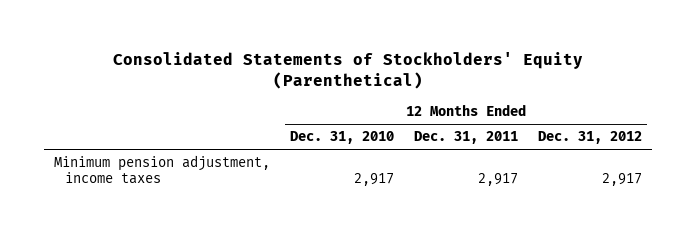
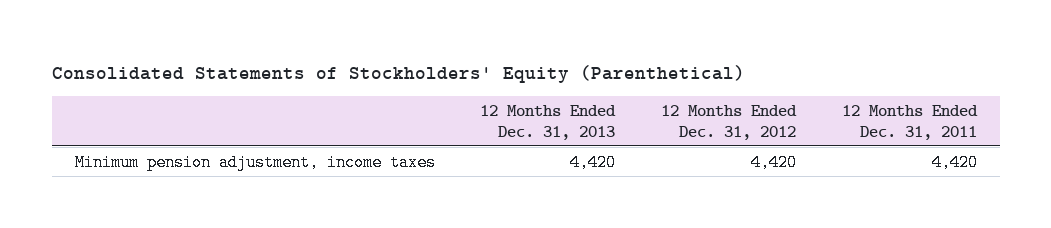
[290,131,395,145] Dec. 31, 2010 -> none
none -> [480,104,617,140] 12 Months Ended Dec. 31, 2013
[477,172,518,186] 2,917 -> [931,153,978,171] 4,420
[601,172,642,186] 2,917 -> [751,153,798,171] 4,420

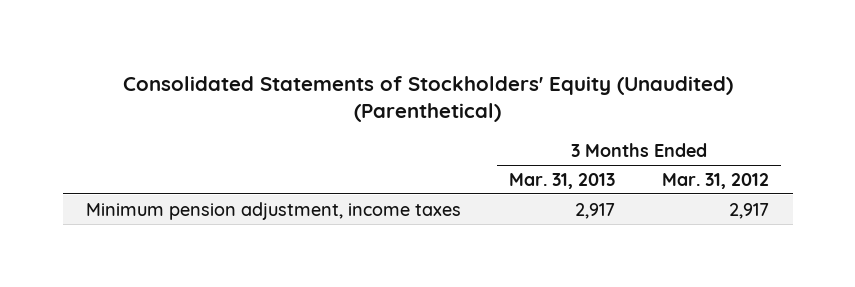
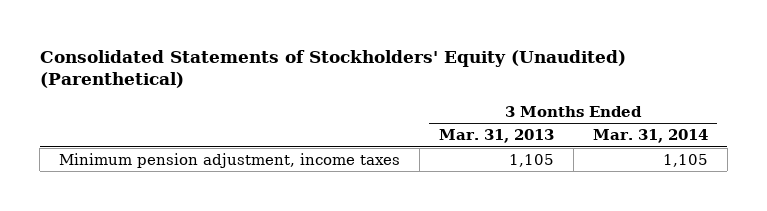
[662,172,770,189] Mar. 31, 2012 -> none
none -> [592,129,708,144] Mar. 31, 2014
[574,202,615,219] 2,917 -> [508,154,554,168] 1,105

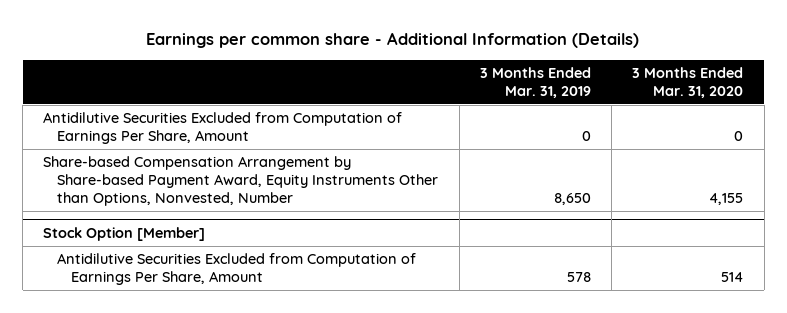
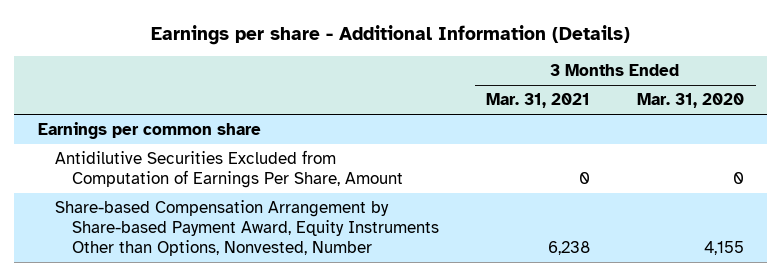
[146,32,640,49] Earnings per common share - Additional Information (Details) -> [150,24,630,45] Earnings per share - Additional Information (Details)
[479,66,591,98] 3 Months Ended Mar. 31, 2019 -> none
none -> [486,93,591,109] Mar. 31, 2021
none -> [37,122,261,140] Earnings per common share
[43,227,206,242] Stock Option [Member] -> none
[57,253,417,286] Antidilutive Securities Excluded from Computation of Earnings Per Share, Amount -> none

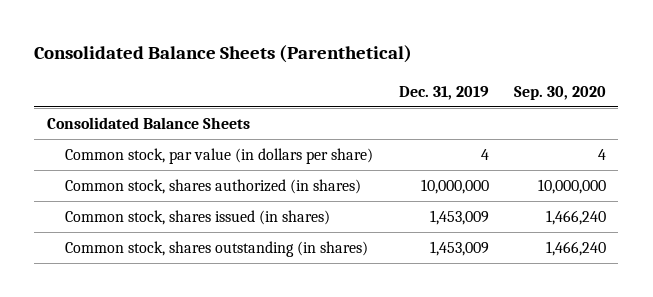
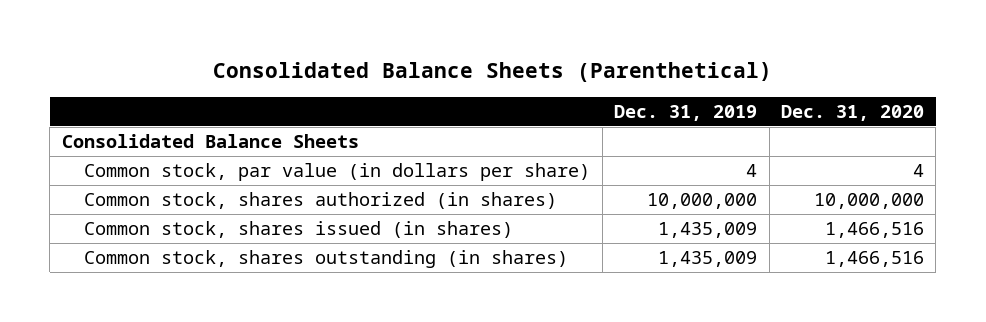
[513,85,606,100] Sep. 30, 2020 -> none
none -> [781,104,925,121] Dec. 31, 2020
[429,210,489,226] 1,453,009 -> [658,222,758,239] 1,435,009
[429,241,489,257] 1,453,009 -> [658,251,758,268] 1,435,009

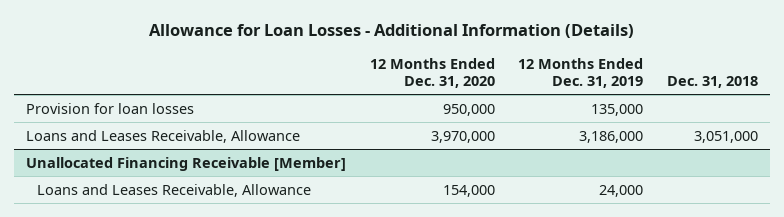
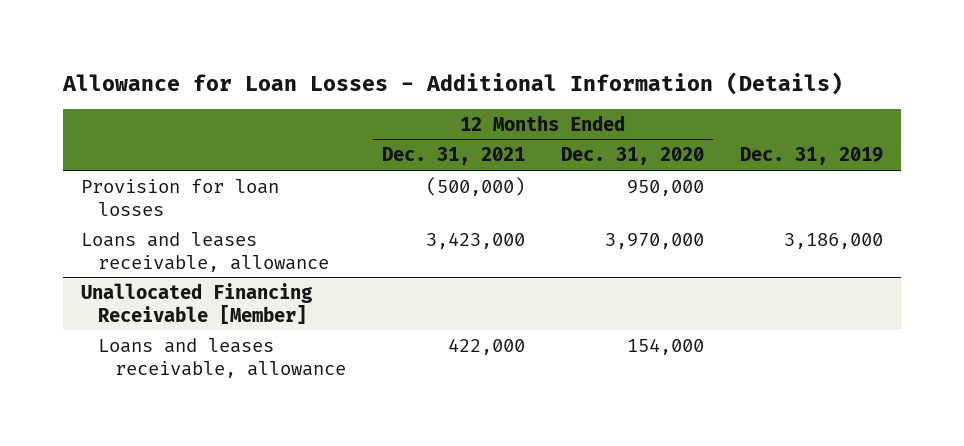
[518,58,644,88] 12 Months Ended Dec. 31, 2019 -> none
[667,75,759,88] Dec. 31, 2018 -> none
none -> [382,147,526,166] Dec. 31, 2021
none -> [740,147,884,166] Dec. 31, 2019
[25,129,300,143] Loans and Leases Receivable, Allowance -> [80,231,329,272] Loans and leases receivable, allowance
[36,183,311,197] Loans and Leases Receivable, Allowance -> [97,337,347,378] Loans and leases receivable, allowance

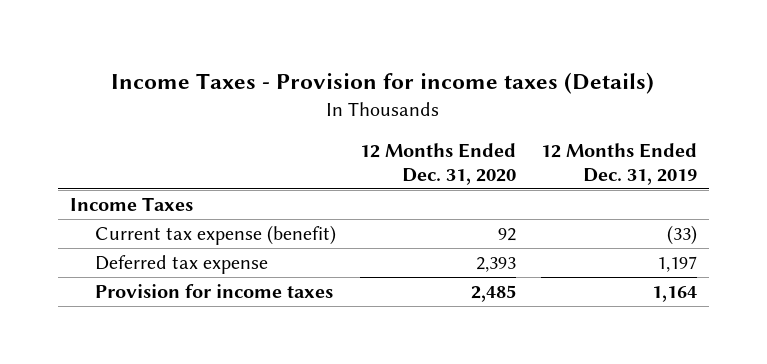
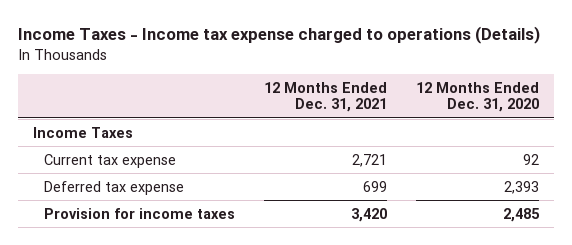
[111,71,655,94] Income Taxes - Provision for income taxes (Details) -> [18,26,541,45] Income Taxes - Income tax expense charged to operations (Details)
[540,143,697,185] 12 Months Ended Dec. 31, 2019 -> none
none -> [264,81,388,113] 12 Months Ended Dec. 31, 2021
[94,225,336,246] Current tax expense (benefit) -> [43,153,176,168] Current tax expense

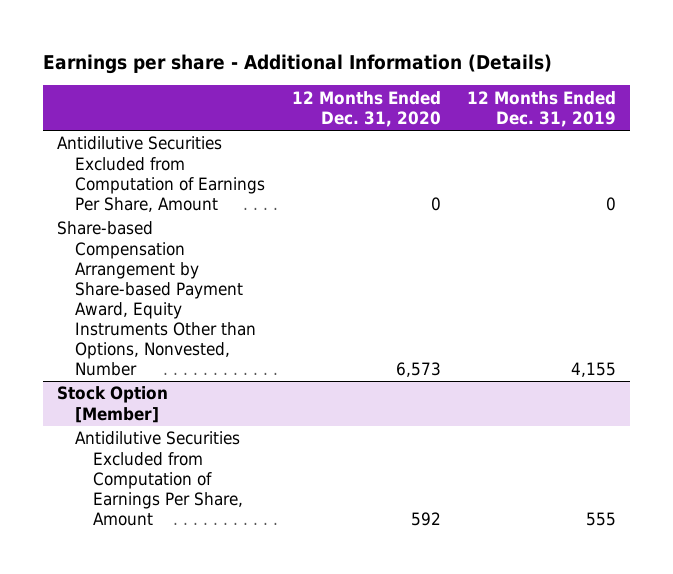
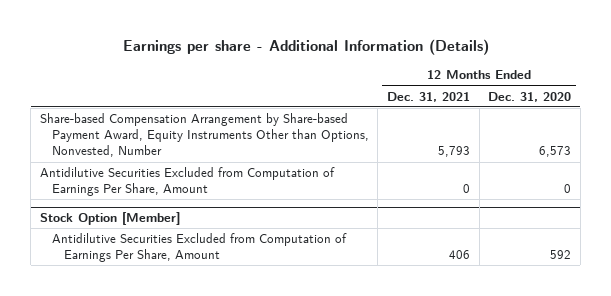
[467,90,617,127] 12 Months Ended Dec. 31, 2019 -> none
none -> [386,91,470,102] Dec. 31, 2021
[56,136,265,212] Antidilutive Securities Excluded from Computation of Earnings Per Share, Amount -> [40,167,336,197] Antidilutive Securities Excluded from Computation of Earnings Per Share, Amount

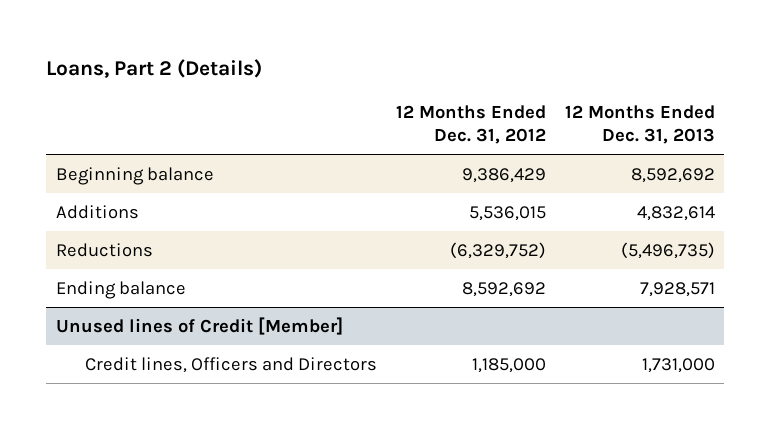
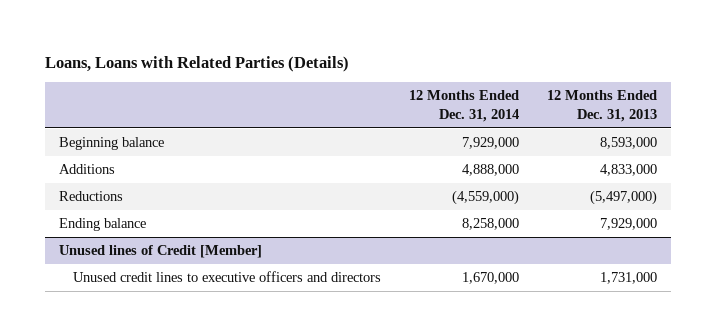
[46,58,263,78] Loans, Part 2 (Details) -> [45,55,350,72] Loans, Loans with Related Parties (Details)
[396,104,547,145] 12 Months Ended Dec. 31, 2012 -> none
none -> [409,90,520,123] 12 Months Ended Dec. 31, 2014
[630,167,715,183] 8,592,692 -> [600,137,658,150] 8,593,000
[636,205,715,221] 4,832,614 -> [600,164,658,177] 4,833,000
[620,241,715,259] (5,496,735) -> [590,190,658,206] (5,497,000)
[639,281,715,297] 7,928,571 -> [600,218,658,231] 7,929,000
[85,356,378,373] Credit lines, Officers and Directors -> [73,271,382,283] Unused credit lines to executive officers and directors

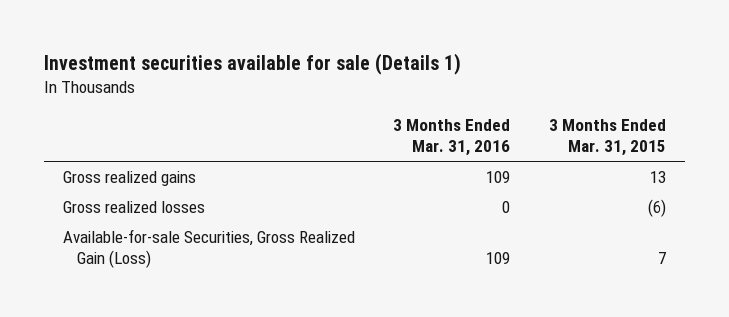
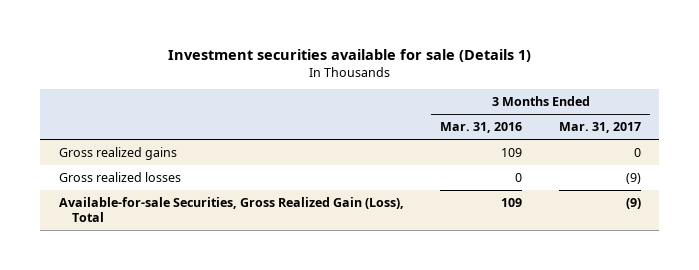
[549,118,667,157] 3 Months Ended Mar. 31, 2015 -> none
none -> [558,122,641,134] Mar. 31, 2017
[62,228,355,269] Available-for-sale Securities, Gross Realized Gain (Loss) -> [58,197,404,223] Available-for-sale Securities, Gross Realized Gain (Loss), Total

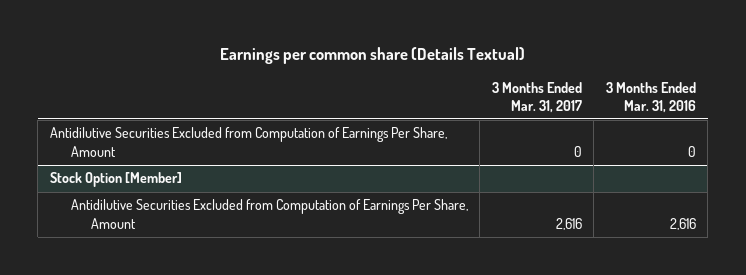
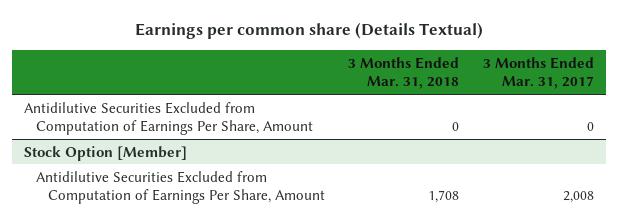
[605,81,696,113] 3 Months Ended Mar. 31, 2016 -> none
none -> [348,56,460,90] 3 Months Ended Mar. 31, 2018
[555,217,582,230] 2,616 -> [562,191,594,204] 2,008

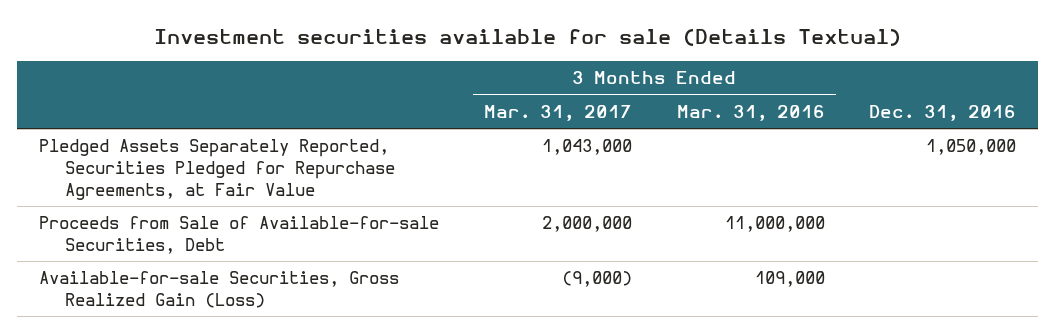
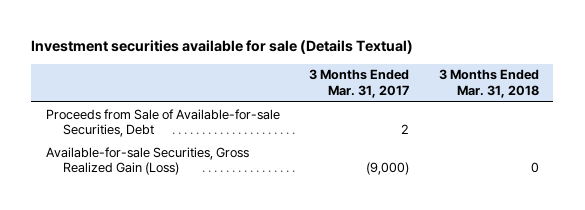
[676,104,825,121] Mar. 31, 2016 -> none
[869,104,1017,121] Dec. 31, 2016 -> none
none -> [438,69,539,99] 3 Months Ended Mar. 31, 2018
[39,139,396,200] Pledged Assets Separately Reported, Securities Pledged for Repurchase Agreements, at Fair Value -> none
[541,216,632,233] 2,000,000 -> [401,124,410,135] 2

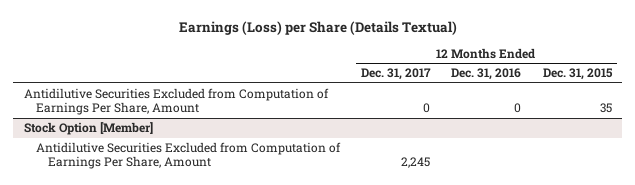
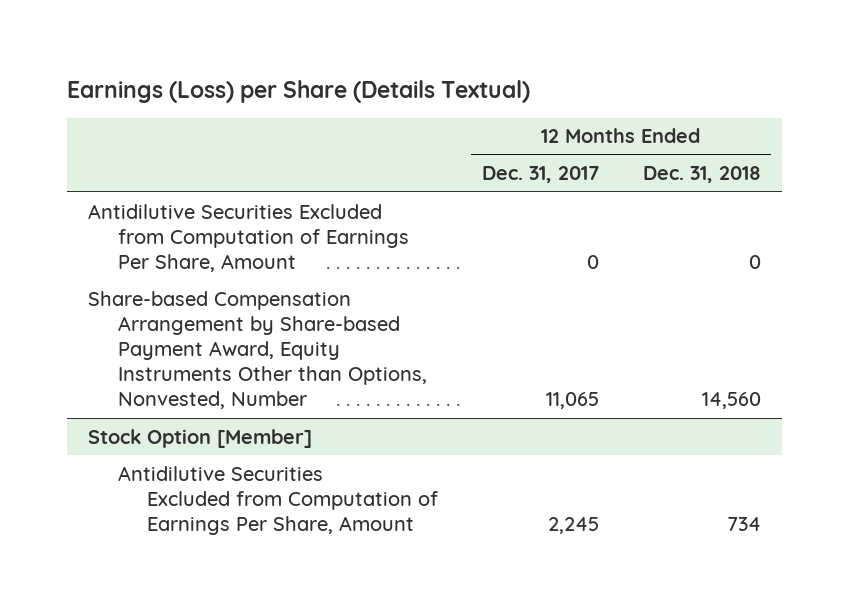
[451,68,522,81] Dec. 31, 2016 -> none
[542,68,613,81] Dec. 31, 2015 -> none
none -> [642,166,761,184] Dec. 31, 2018
none -> [88,290,427,410] Share-based Compensation Arrangement by Share-based Payment Award, Equity Instruments Other than Options, Nonvested, Number

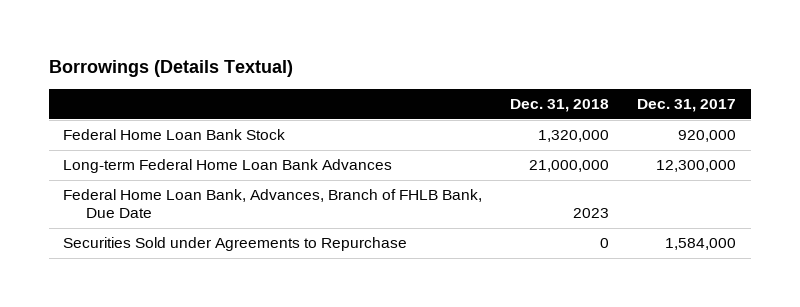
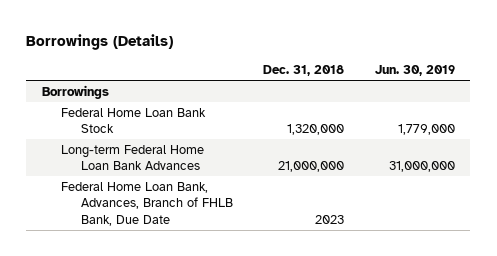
[49,60,294,78] Borrowings (Details Textual) -> [26,34,174,51] Borrowings (Details)
[637,99,737,113] Dec. 31, 2017 -> none
none -> [374,65,455,77] Jun. 30, 2019
none -> [41,84,109,99] Borrowings
[63,237,408,252] Securities Sold under Agreements to Repurchase -> none

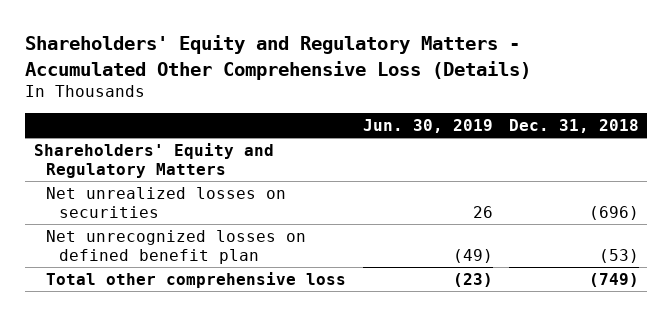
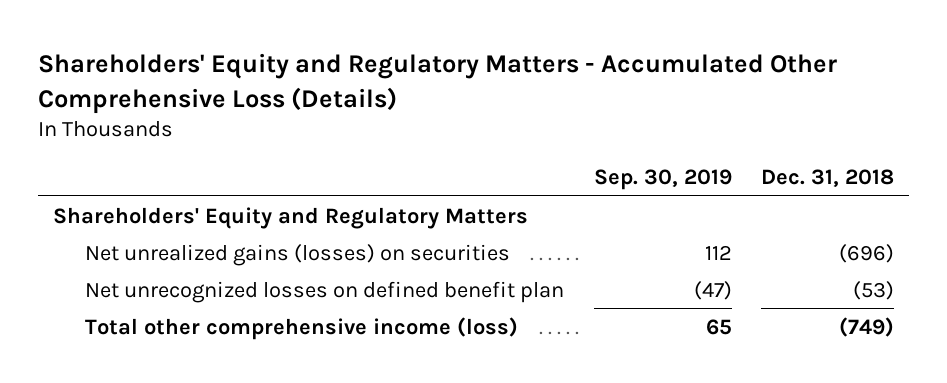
[362,119,493,134] Jun. 30, 2019 -> none
none -> [593,169,732,191] Sep. 30, 2019
[46,186,287,218] Net unrealized losses on securities -> [85,243,511,266] Net unrealized gains (losses) on securities
[46,271,347,288] Total other comprehensive loss -> [85,316,519,340] Total other comprehensive income (loss)

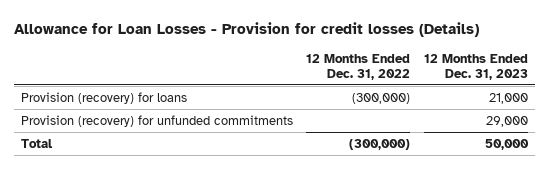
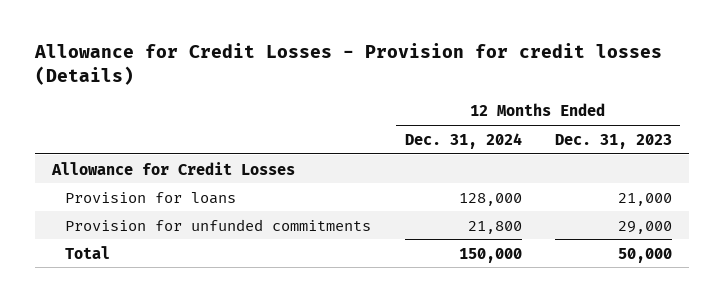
[14,22,480,38] Allowance for Loan Losses - Provision for credit losses (Details) -> [33,43,662,85] Allowance for Credit Losses - Provision for credit losses (Details)
[306,53,411,80] 12 Months Ended Dec. 31, 2022 -> none
none -> [404,132,522,149] Dec. 31, 2024
none -> [50,161,295,175] Allowance for Credit Losses
[20,91,187,104] Provision (recovery) for loans -> [65,191,237,204] Provision for loans
[20,114,293,127] Provision (recovery) for unfunded commitments -> [65,218,372,231] Provision for unfunded commitments

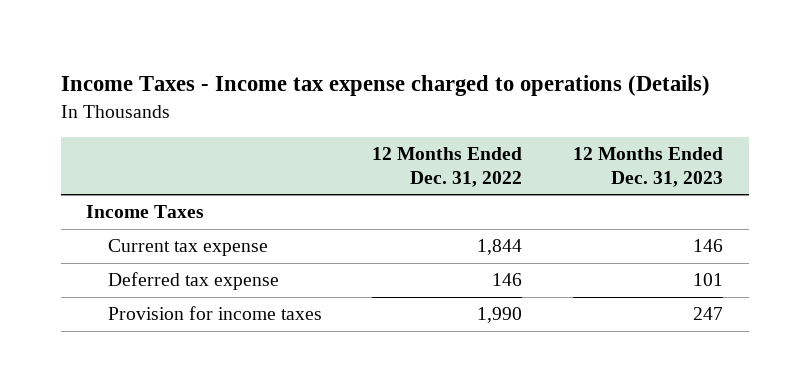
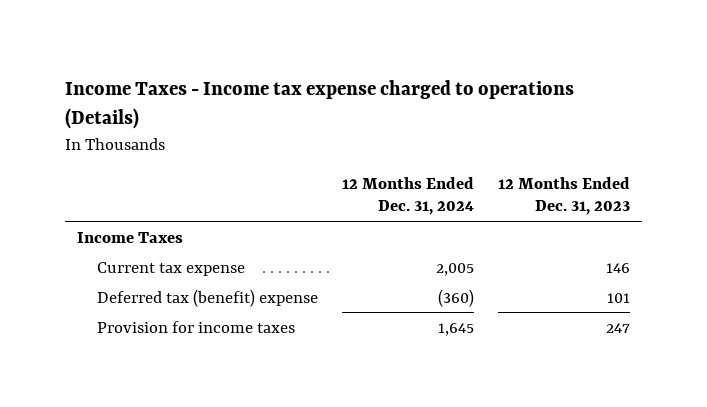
[372,147,523,187] 12 Months Ended Dec. 31, 2022 -> none
none -> [342,177,475,216] 12 Months Ended Dec. 31, 2024
[107,272,279,291] Deferred tax expense -> [97,288,319,307] Deferred tax (benefit) expense

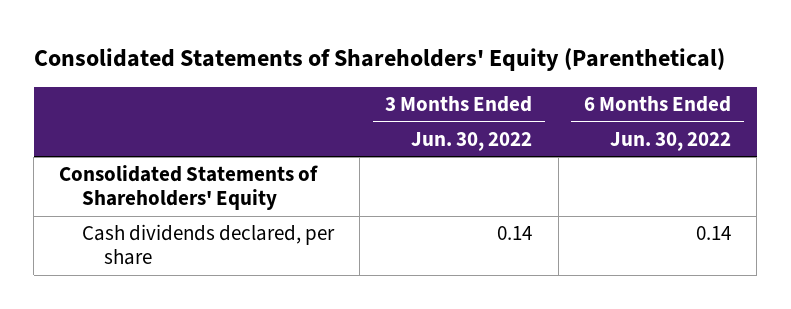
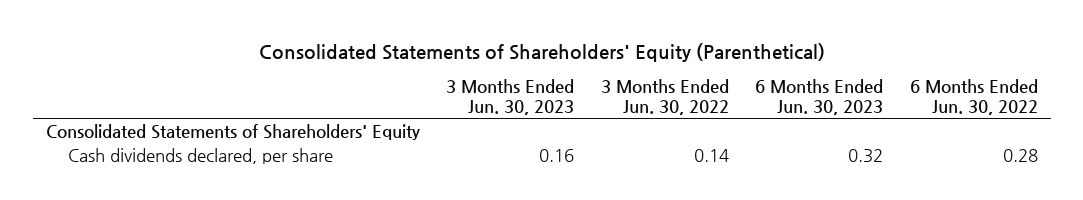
none -> [446,79,575,115] 3 Months Ended Jun. 30, 2023
none -> [755,79,884,115] 6 Months Ended Jun. 30, 2023
[696,226,732,241] 0.14 -> [1002,148,1038,162] 0.28

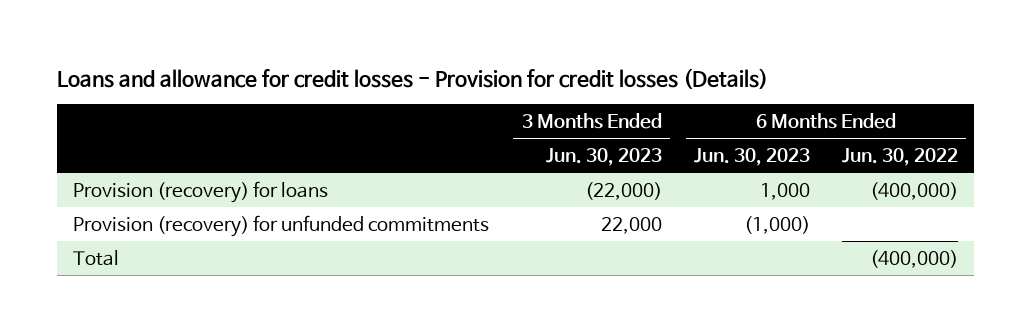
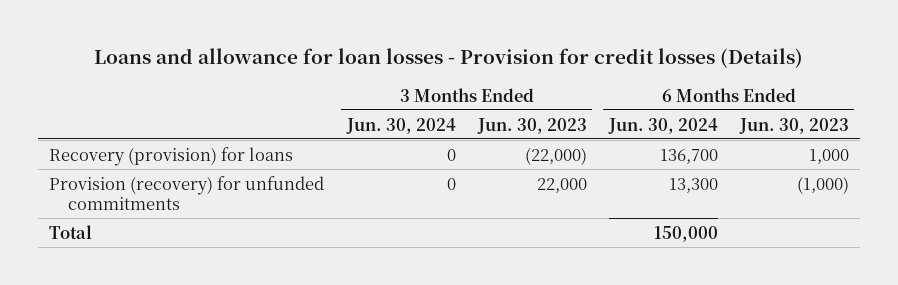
[57,67,769,89] Loans and allowance for credit losses - Provision for credit losses (Details) -> [94,48,804,69] Loans and allowance for loan losses - Provision for credit losses (Details)
[841,148,958,167] Jun. 30, 2022 -> none
none -> [345,117,456,134] Jun. 30, 2024
none -> [607,117,718,134] Jun. 30, 2024
[73,180,329,203] Provision (recovery) for loans -> [49,146,294,166] Recovery (provision) for loans

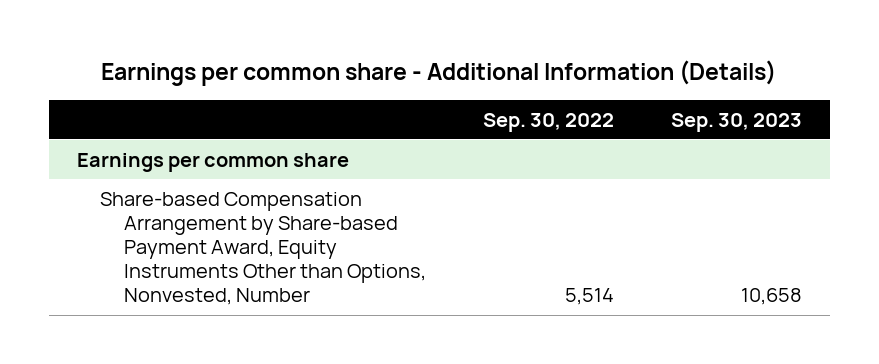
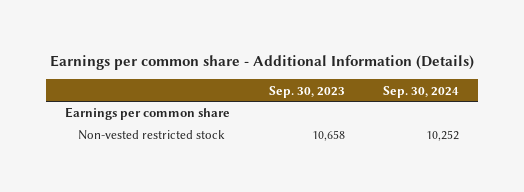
[482,112,614,132] Sep. 30, 2022 -> none
none -> [382,85,459,98] Sep. 30, 2024
[100,191,426,306] Share-based Compensation Arrangement by Share-based Payment Award, Equity Instruments Other than Options, Nonvested, Number -> [78,130,226,141] Non-vested restricted stock

